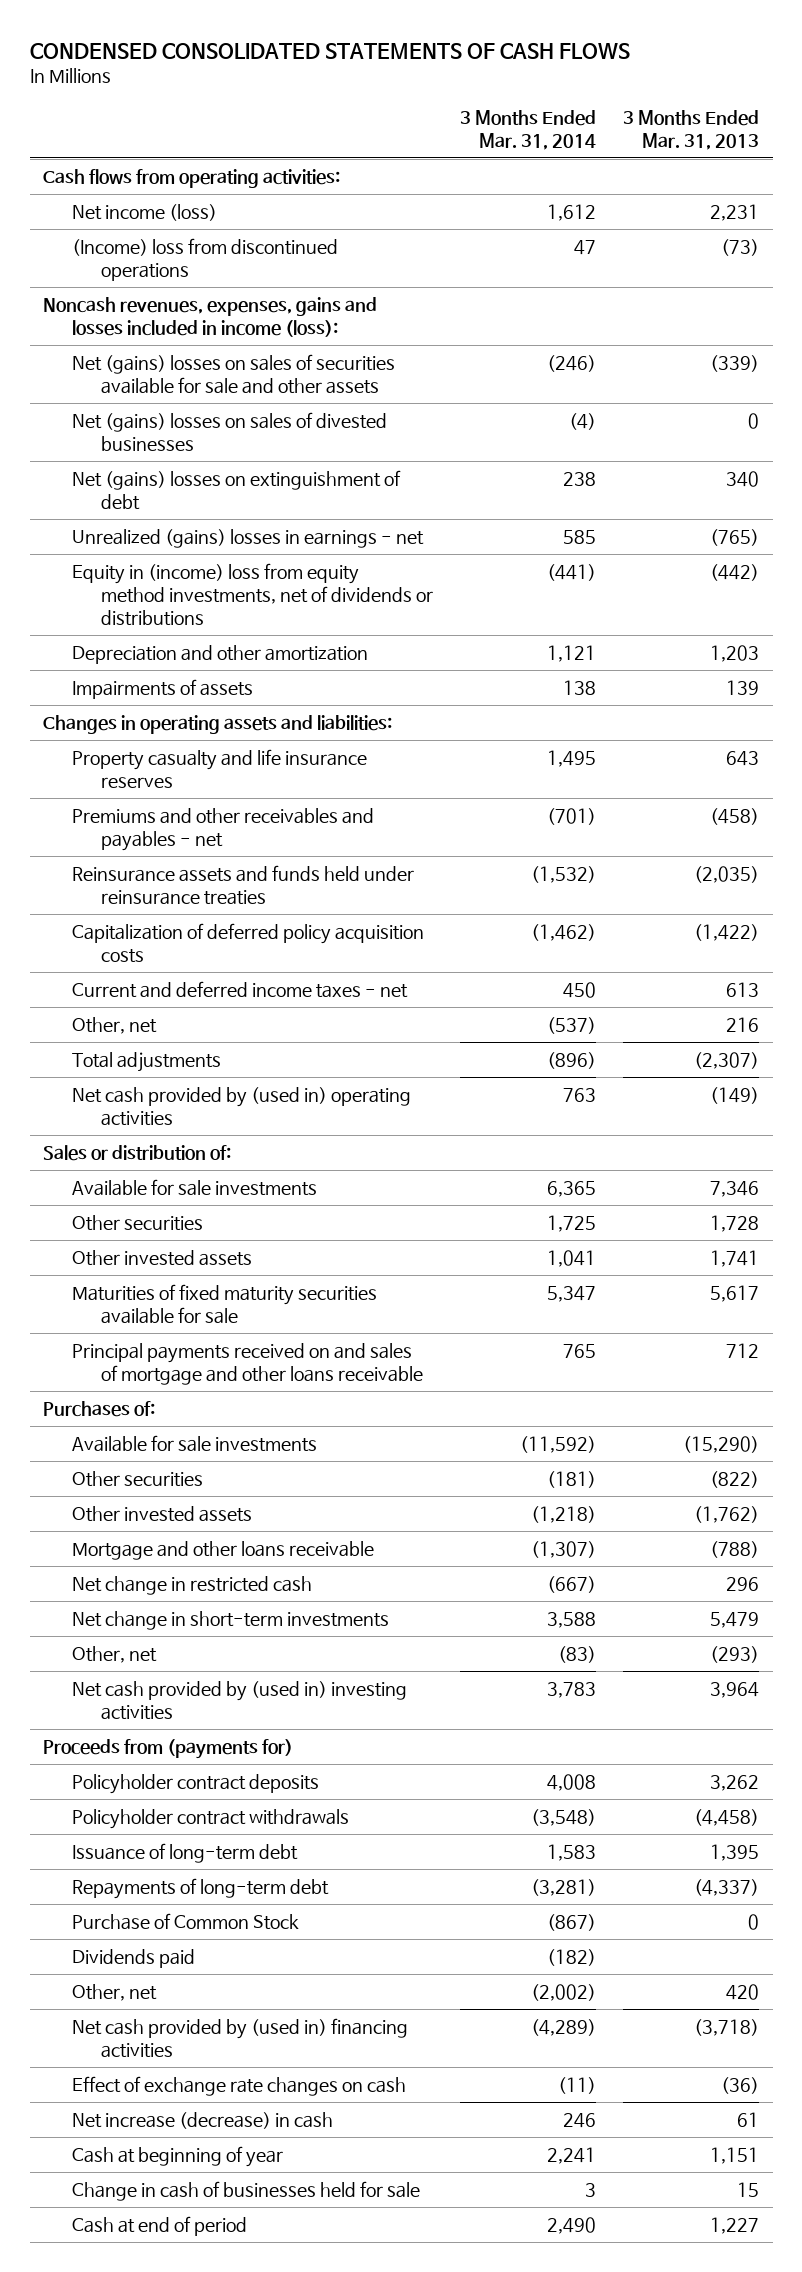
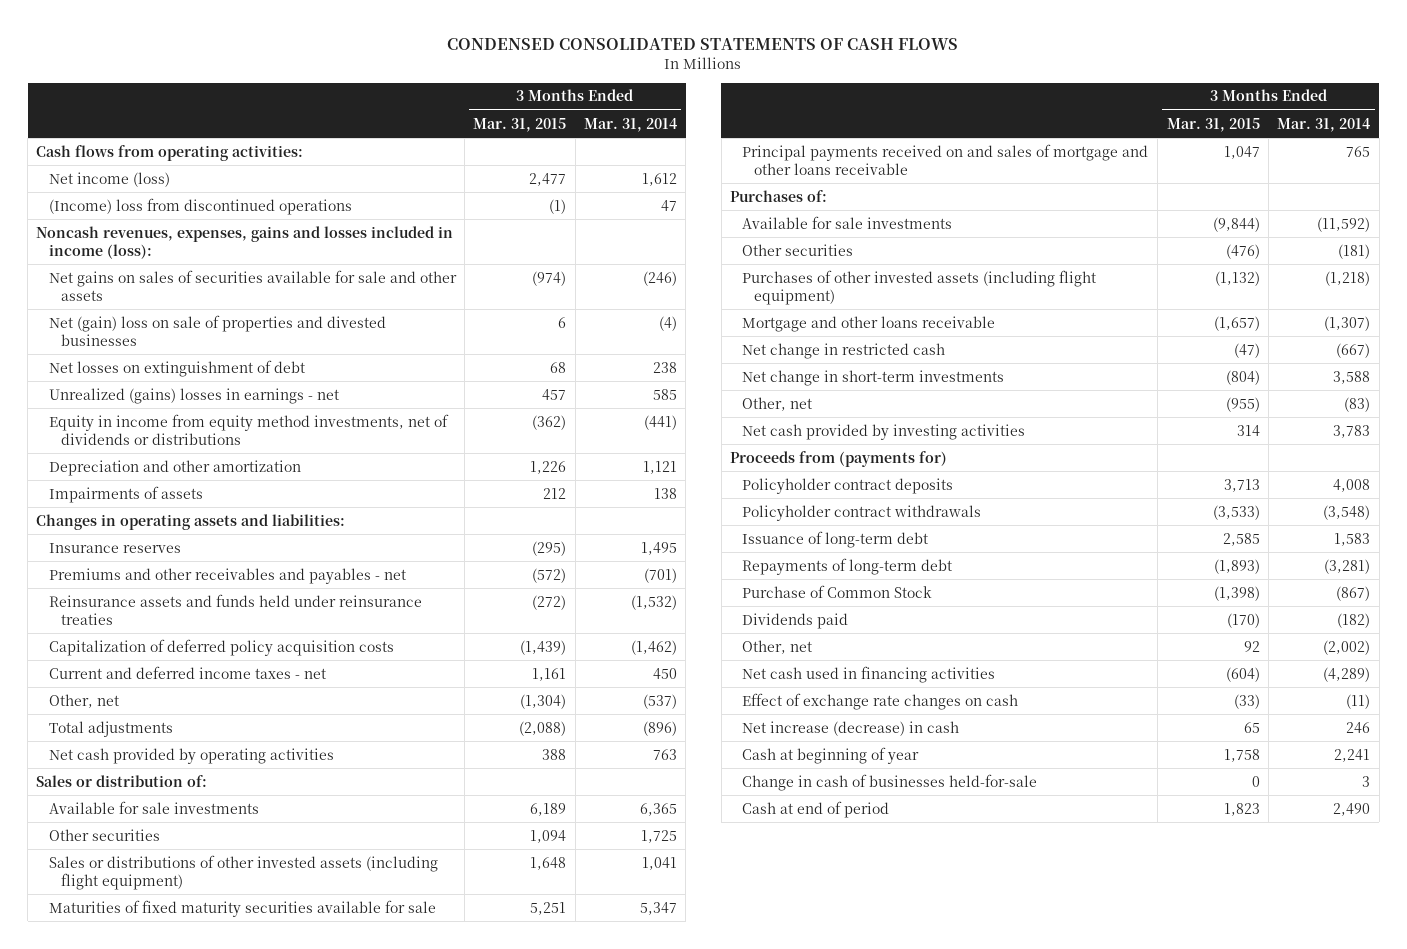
[623,110,760,150] 3 Months Ended Mar. 31, 2013 -> none
none -> [473,117,567,132] Mar. 31, 2015
[71,354,395,394] Net (gains) losses on sales of securities available for sale and other assets -> [48,269,457,301] Net gains on sales of securities available for sale and other assets
[71,412,387,451] Net (gains) losses on sales of divested businesses -> [48,314,386,346] Net (gain) loss on sale of properties and divested businesses
[71,470,401,510] Net (gains) losses on extinguishment of debt -> [48,359,305,377] Net losses on extinguishment of debt
[71,563,433,626] Equity in (income) loss from equity method investments, net of dividends or distributions -> [48,413,449,445] Equity in income from equity method investments, net of dividends or distributions
[71,749,367,788] Property casualty and life insurance reserves -> [48,542,181,553] Insurance reserves
[71,1087,411,1126] Net cash provided by (used in) operating activities -> [48,747,334,764] Net cash provided by operating activities
[71,1250,252,1267] Other invested assets -> [48,854,438,890] Sales or distributions of other invested assets (including flight equipment)
[71,1506,252,1523] Other invested assets -> [742,269,1097,305] Purchases of other invested assets (including flight equipment)
[71,1681,407,1720] Net cash provided by (used in) investing activities -> [742,423,1026,440] Net cash provided by investing activities
[71,2018,408,2058] Net cash provided by (used in) financing activities -> [742,665,996,683] Net cash used in financing activities
[71,2181,420,2202] Change in cash of businesses held for sale -> [742,773,1038,791] Change in cash of businesses held-for-sale

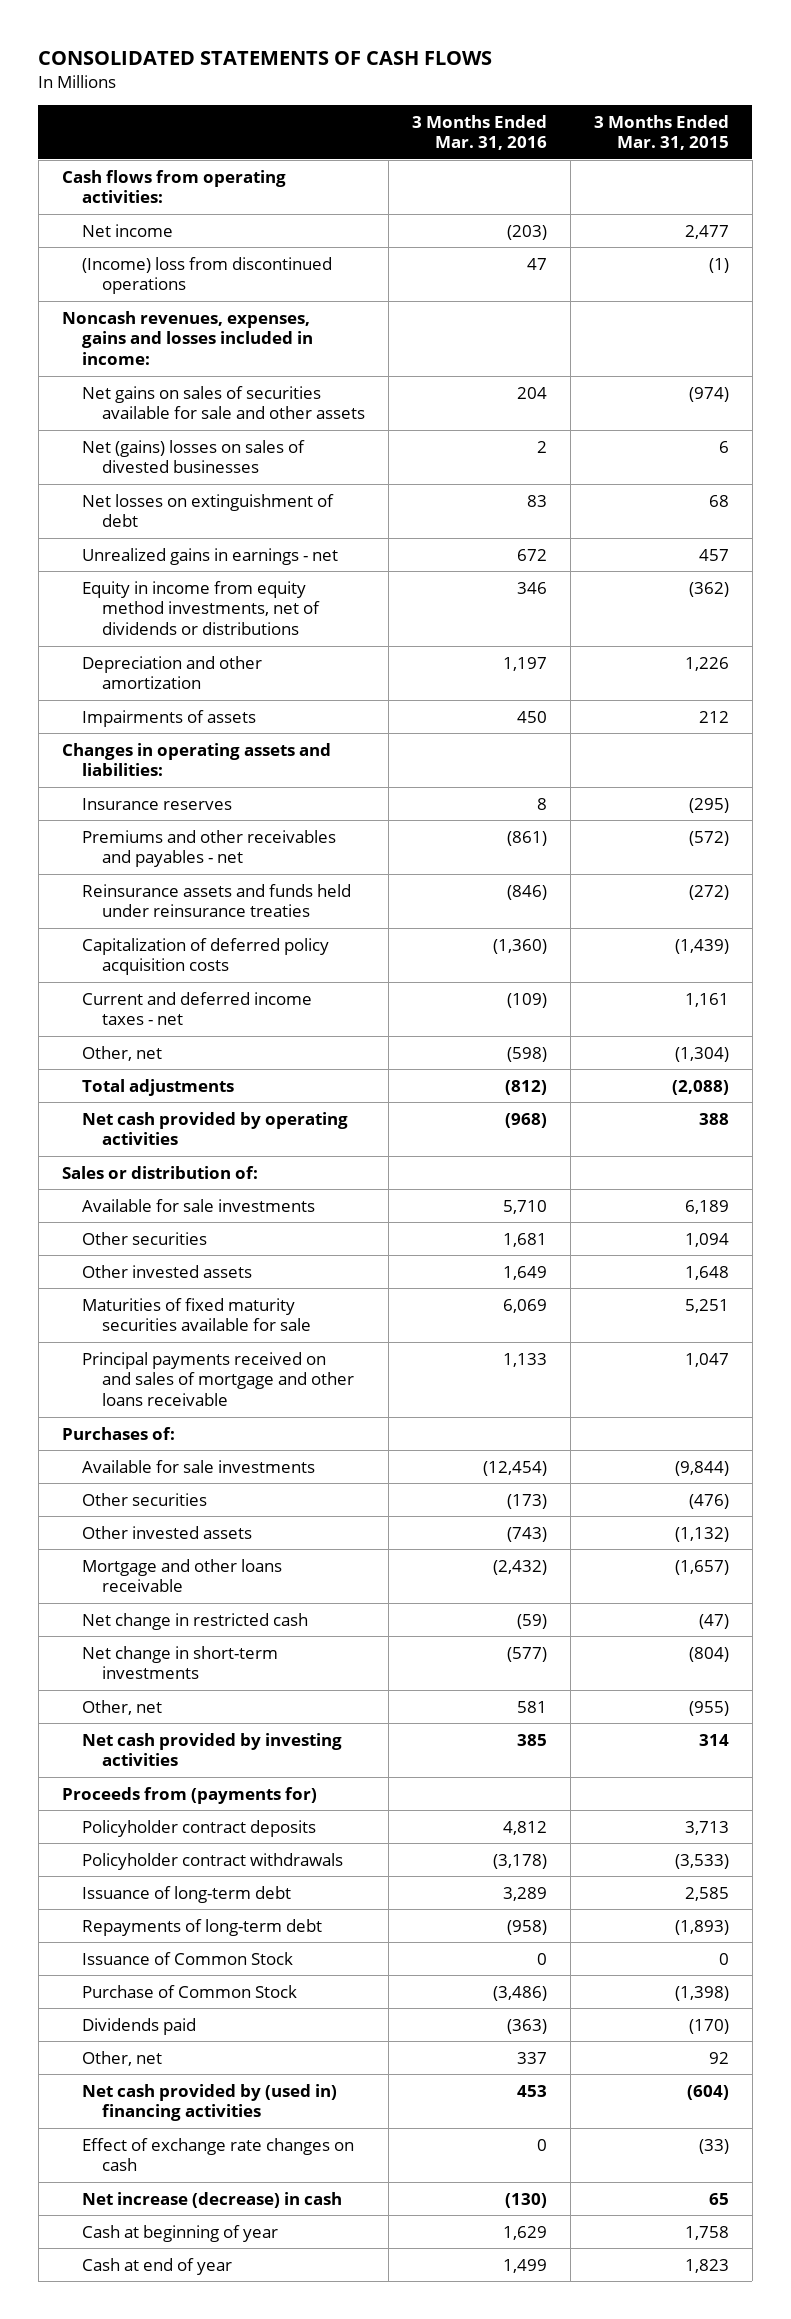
[447,37,959,50] CONDENSED CONSOLIDATED STATEMENTS OF CASH FLOWS -> [38,50,493,65] CONSOLIDATED STATEMENTS OF CASH FLOWS
[584,117,678,132] Mar. 31, 2014 -> none
none -> [411,114,547,151] 3 Months Ended Mar. 31, 2016
[48,171,170,187] Net income (loss) -> [81,223,173,237] Net income
[36,225,454,259] Noncash revenues, expenses, gains and losses included in income (loss): -> [61,310,313,366] Noncash revenues, expenses, gains and losses included in income:
[48,314,386,346] Net (gain) loss on sale of properties and divested businesses -> [81,439,305,474] Net (gains) losses on sales of divested businesses
[48,387,339,404] Unrealized (gains) losses in earnings - net -> [81,547,338,565] Unrealized gains in earnings - net
[48,854,438,890] Sales or distributions of other invested assets (including flight equipment) -> [81,1264,252,1278] Other invested assets
[742,269,1097,305] Purchases of other invested assets (including flight equipment) -> [81,1525,252,1539] Other invested assets
none -> [81,1951,293,1965] Issuance of Common Stock
[742,665,996,683] Net cash used in financing activities -> [81,2083,337,2122] Net cash provided by (used in) financing activities
[742,773,1038,791] Change in cash of businesses held-for-sale -> none
[742,800,890,818] Cash at end of period -> [81,2257,232,2275] Cash at end of year

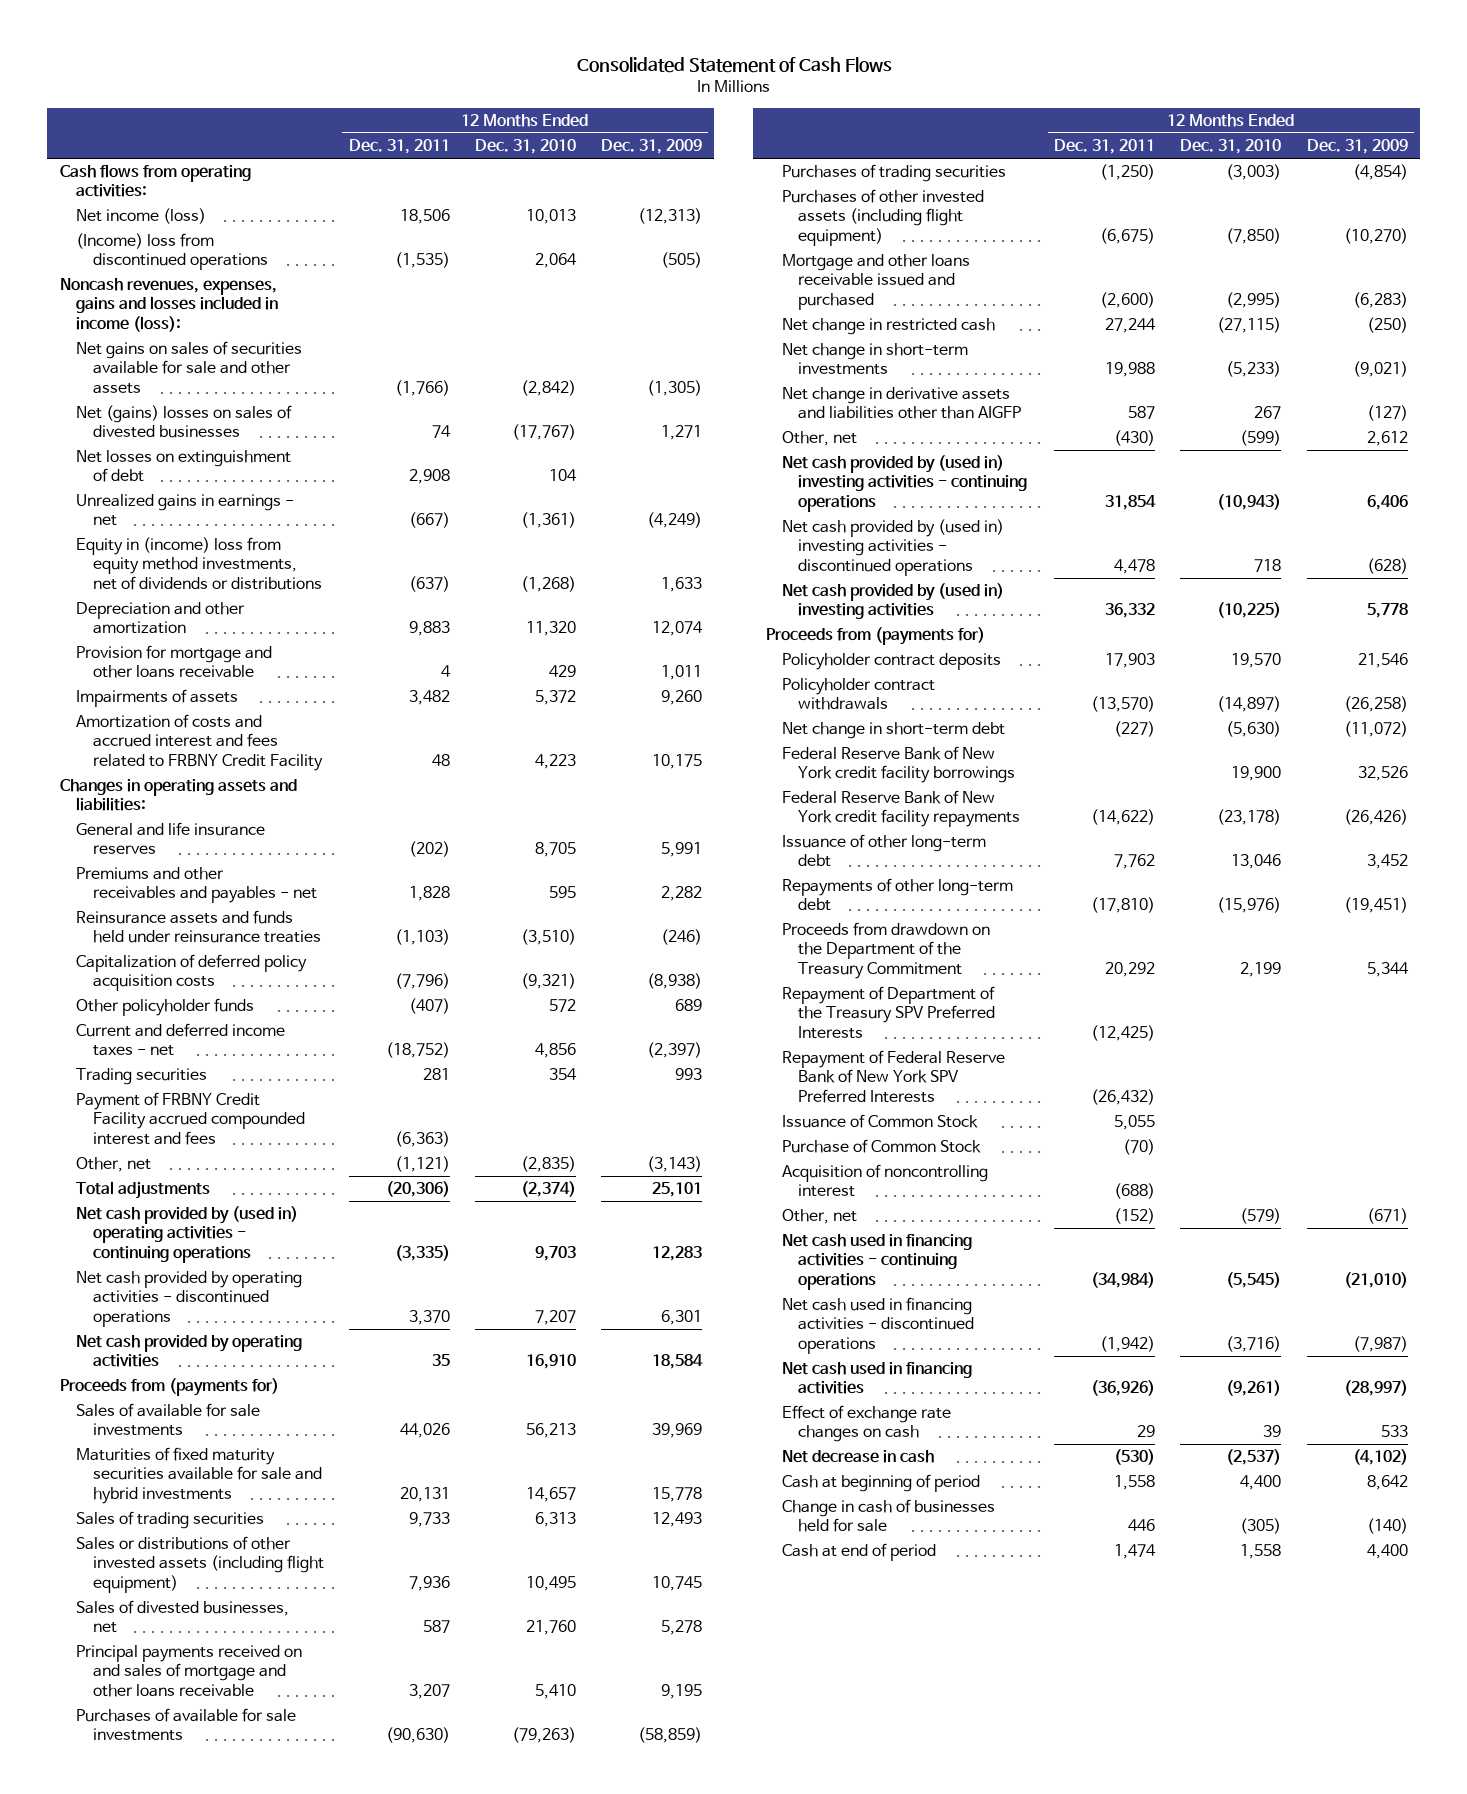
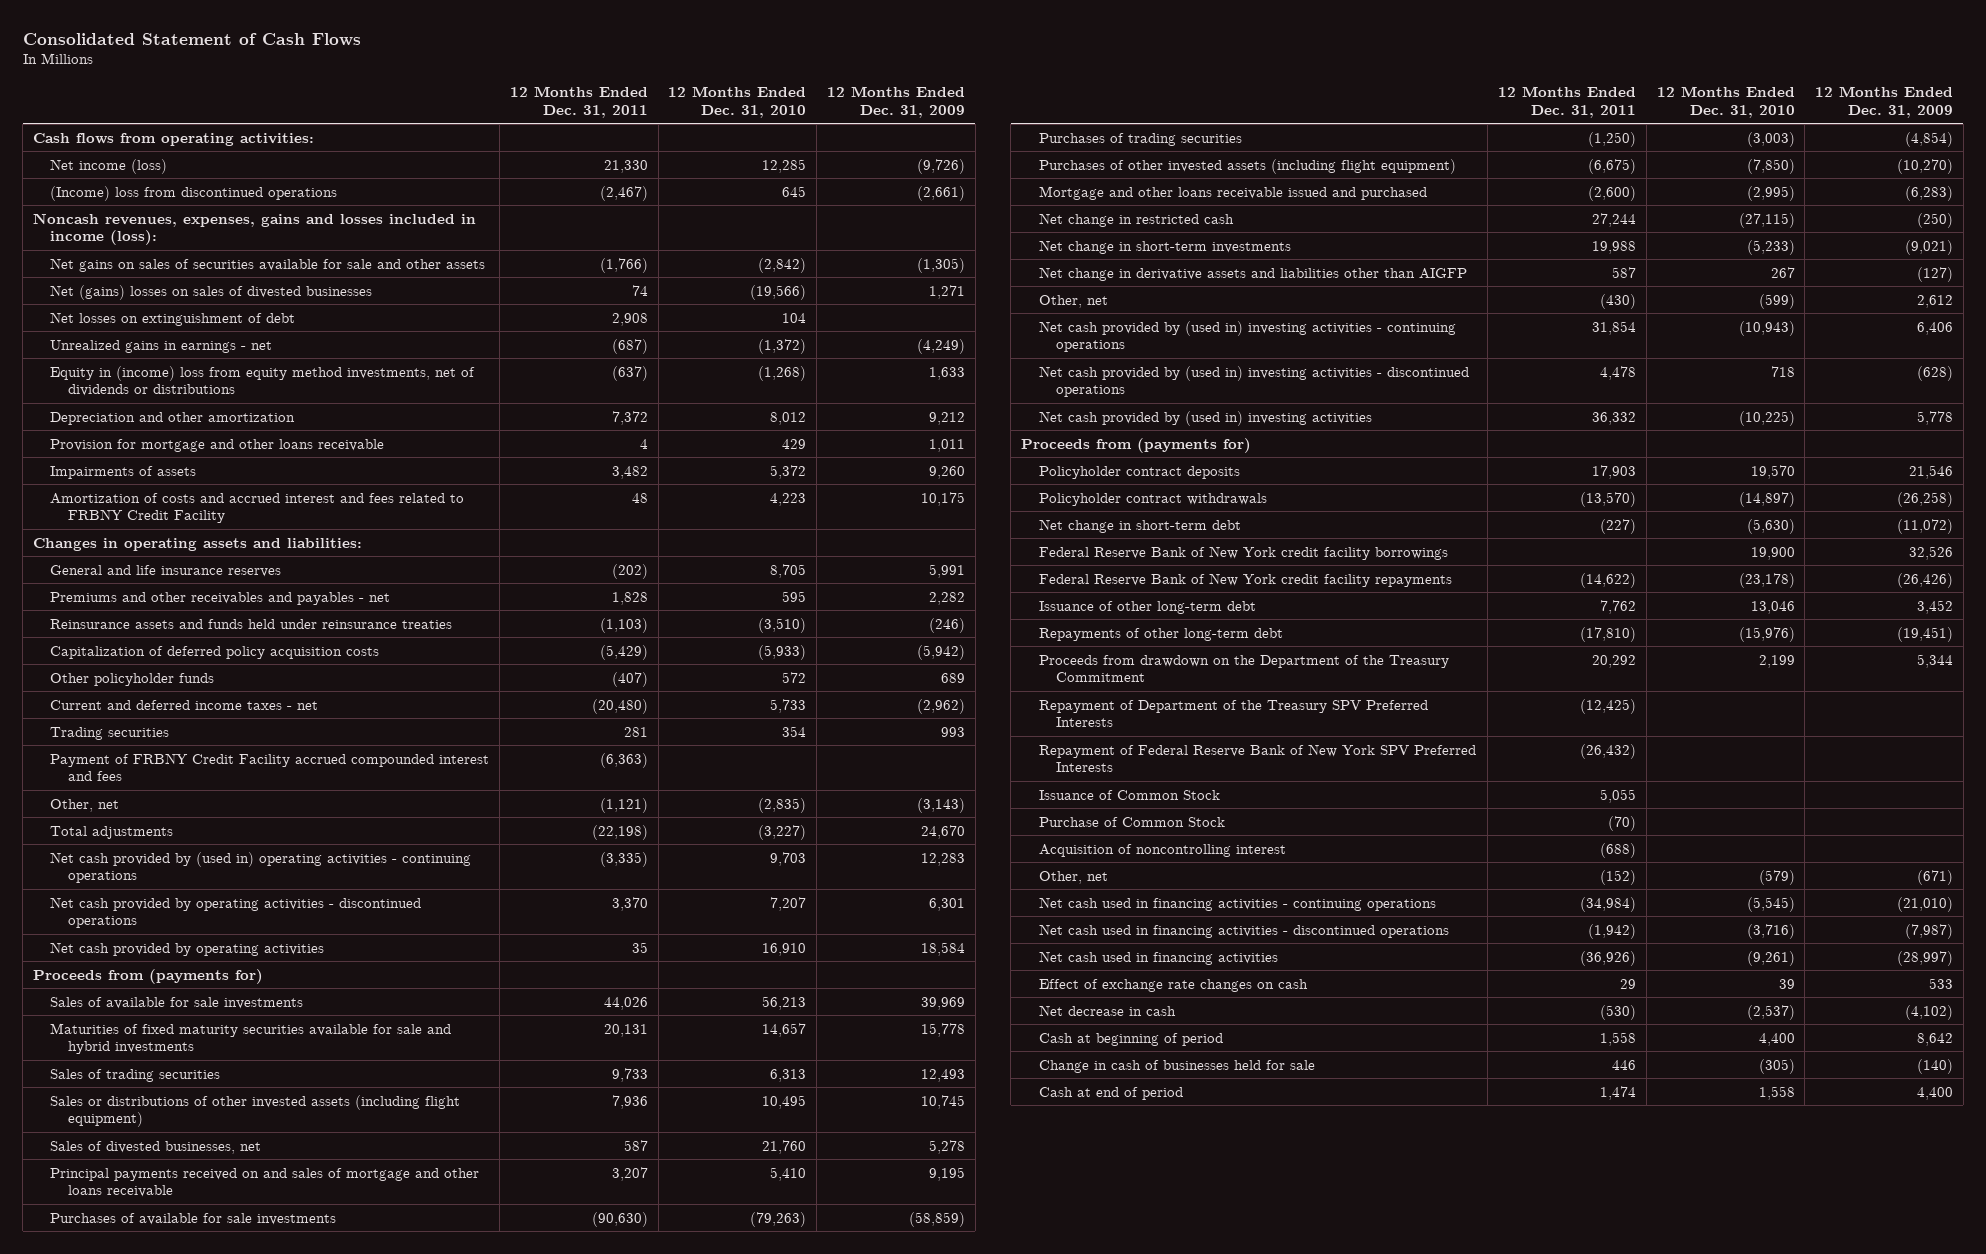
[399,209,450,225] 18,506 -> [603,159,648,173] 21,330
[525,209,576,225] 10,013 -> [762,158,807,173] 12,285
[637,208,702,225] (12,313) -> [916,158,965,174] (9,726)
[394,252,450,269] (1,535) -> [599,185,648,201] (2,467)
[534,253,577,269] 2,064 -> [782,185,807,197] 645
[660,252,702,269] (505) -> [916,185,965,201] (2,661)
[511,424,576,441] (17,767) -> [750,284,807,300] (19,566)
[408,512,450,529] (667) -> [611,338,648,354] (687)
[520,512,576,529] (1,361) -> [758,338,807,354] (1,372)
[408,621,450,637] 9,883 -> [611,410,648,425] 7,372
[525,621,576,637] 11,320 -> [770,411,807,425] 8,012
[651,621,703,637] 12,074 -> [928,411,965,425] 9,212
[394,973,450,990] (7,796) -> [599,644,648,660] (5,429)
[520,973,576,990] (9,321) -> [758,644,807,660] (5,933)
[646,973,702,990] (8,938) -> [916,644,965,660] (5,942)
[385,1042,450,1059] (18,752) -> [591,698,648,714] (20,480)
[534,1043,576,1059] 4,856 -> [770,698,807,713] 5,733
[646,1042,702,1059] (2,397) -> [916,698,965,714] (2,962)
[385,1181,450,1198] (20,306) -> [591,824,648,840] (22,198)
[520,1181,576,1198] (2,374) -> [758,824,807,840] (3,227)
[651,1182,702,1198] 25,101 -> [920,824,965,839] 24,670

